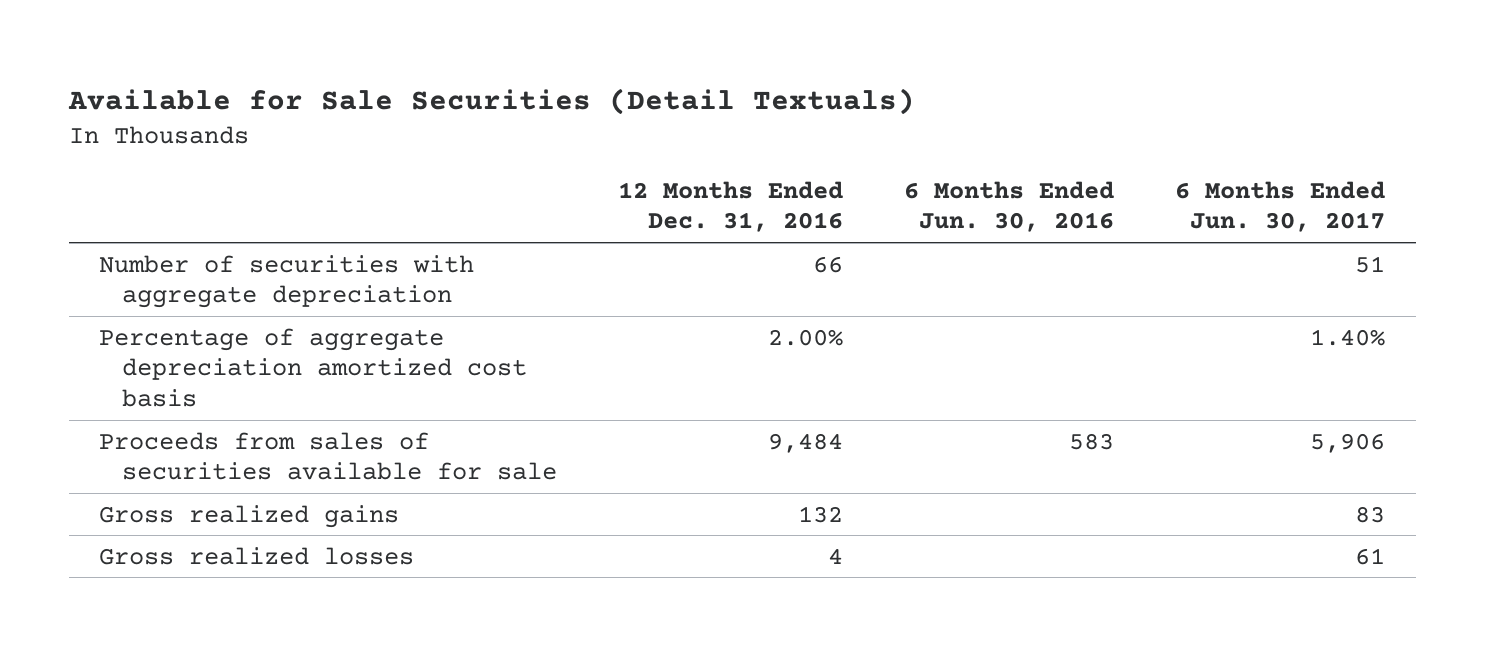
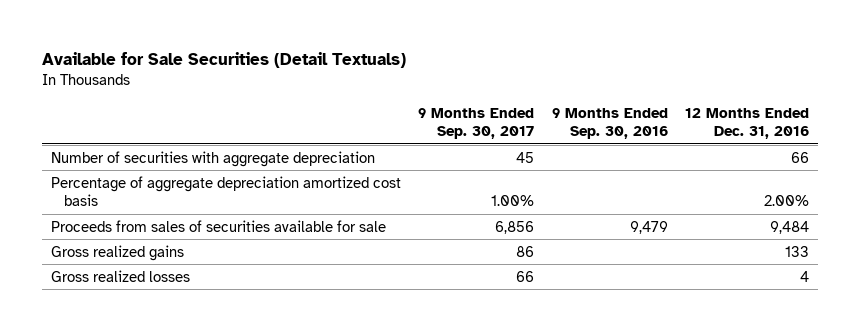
[904,180,1115,233] 6 Months Ended Jun. 30, 2016 -> none
[1175,180,1386,233] 6 Months Ended Jun. 30, 2017 -> none
none -> [418,107,535,140] 9 Months Ended Sep. 30, 2017
none -> [551,107,668,140] 9 Months Ended Sep. 30, 2016
[797,505,843,523] 132 -> [785,245,810,257] 133

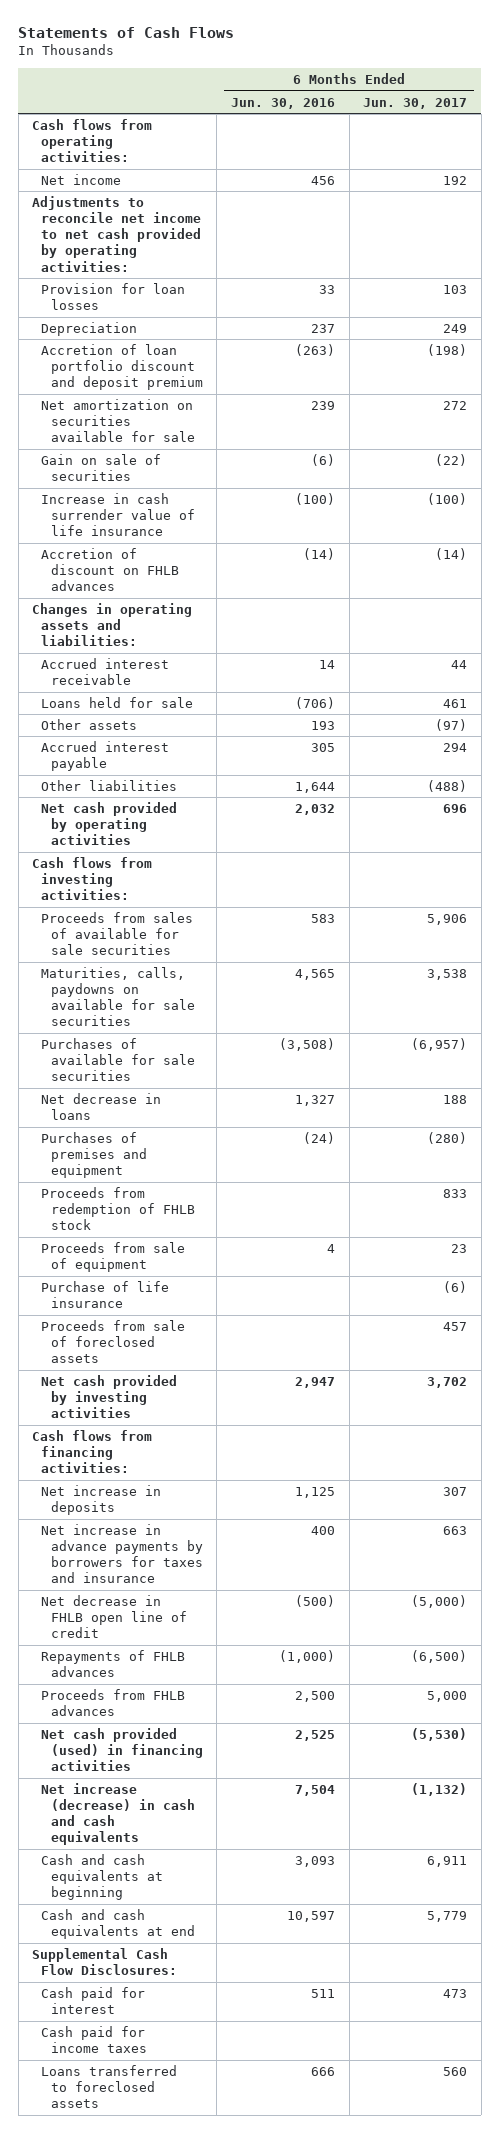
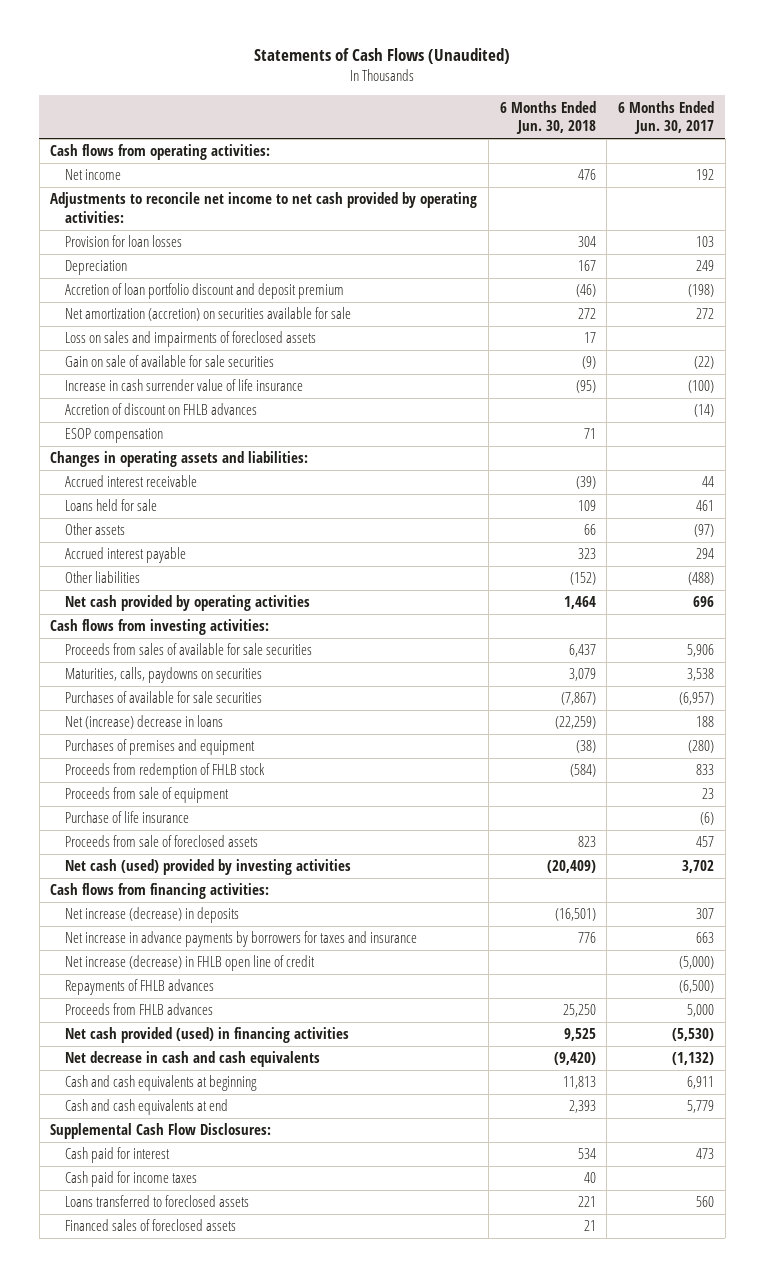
[18,27,235,39] Statements of Cash Flows -> [254,48,511,65] Statements of Cash Flows (Unaudited)
[230,97,335,109] Jun. 30, 2016 -> none
none -> [499,100,596,135] 6 Months Ended Jun. 30, 2018
[41,398,195,443] Net amortization on securities available for sale -> [65,307,352,322] Net amortization (accretion) on securities available for sale
none -> [65,331,317,348] Loss on sales and impairments of foreclosed assets
[41,453,162,482] Gain on sale of securities -> [65,355,275,368] Gain on sale of available for sale securities
none -> [65,428,164,444] ESOP compensation
[41,966,195,1027] Maturities, calls, paydowns on available for sale securities -> [65,667,263,684] Maturities, calls, paydowns on securities
[41,1092,162,1121] Net decrease in loans -> [65,715,224,730] Net (increase) decrease in loans
[41,1374,178,1419] Net cash provided by investing activities -> [65,859,352,876] Net cash (used) provided by investing activities
[41,1484,162,1516] Net increase in deposits -> [65,907,240,924] Net increase (decrease) in deposits
[41,1594,187,1639] Net decrease in FHLB open line of credit -> [65,955,316,972] Net increase (decrease) in FHLB open line of credit
[41,1782,195,1846] Net increase (decrease) in cash and cash equivalents -> [65,1051,321,1068] Net decrease in cash and cash equivalents
none -> [65,1219,237,1232] Financed sales of foreclosed assets

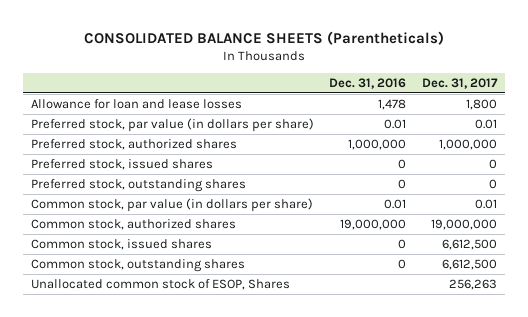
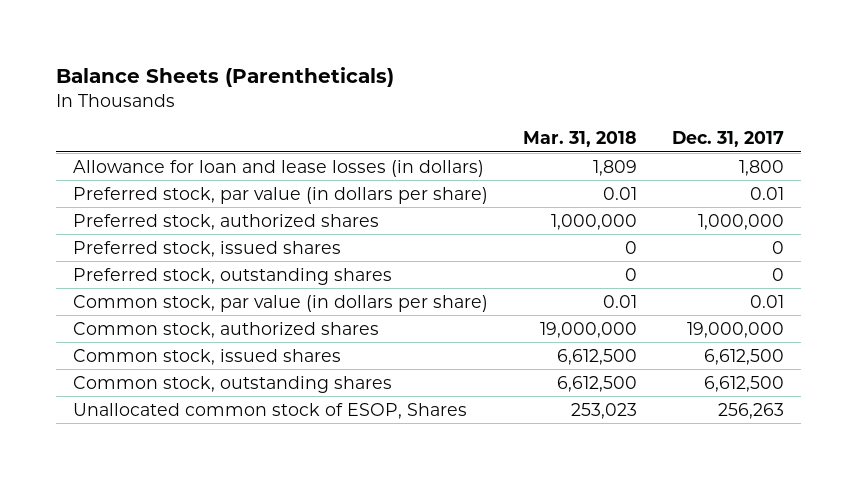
[83,30,444,45] CONSOLIDATED BALANCE SHEETS (Parentheticals) -> [56,67,395,88] Balance Sheets (Parentheticals)
[329,78,407,90] Dec. 31, 2016 -> none
none -> [522,131,637,148] Mar. 31, 2018
[30,99,242,110] Allowance for loan and lease losses -> [73,159,485,177] Allowance for loan and lease losses (in dollars)

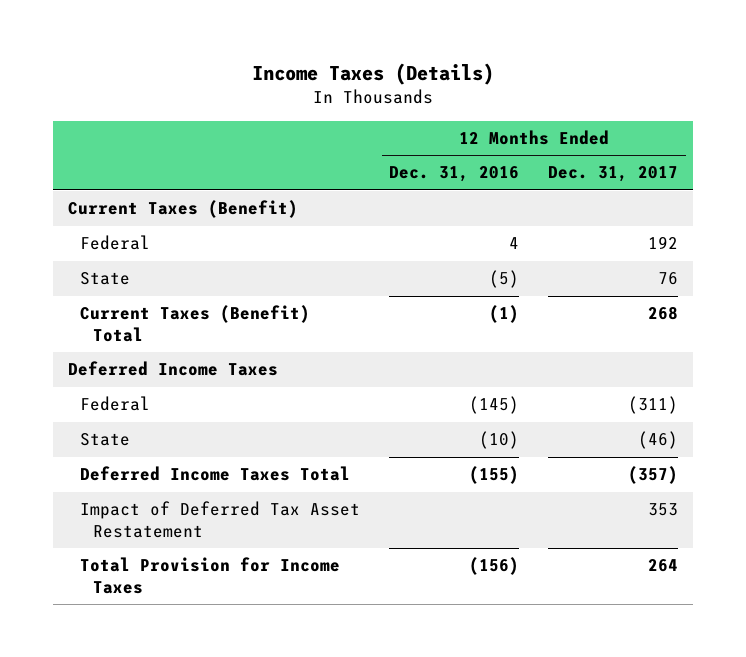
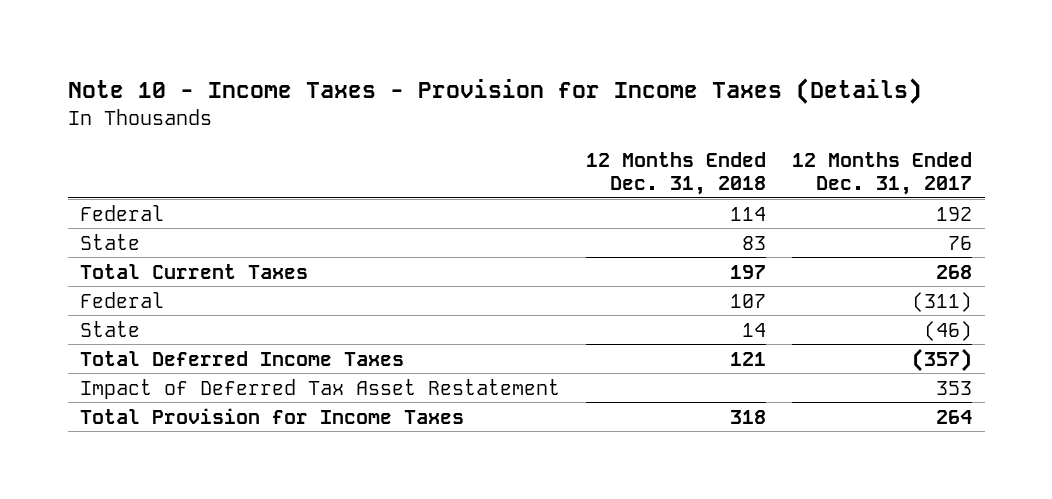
[252,63,495,86] Income Taxes (Details) -> [67,78,922,105] Note 10 - Income Taxes - Provision for Income Taxes (Details)
[389,166,520,183] Dec. 31, 2016 -> none
none -> [586,151,767,195] 12 Months Ended Dec. 31, 2018
[67,200,298,219] Current Taxes (Benefit) -> none
[67,361,278,377] Deferred Income Taxes -> none
[80,305,311,342] Current Taxes (Benefit) Total -> [80,263,309,279] Total Current Taxes
[80,466,351,482] Deferred Income Taxes Total -> [80,350,405,366] Total Deferred Income Taxes

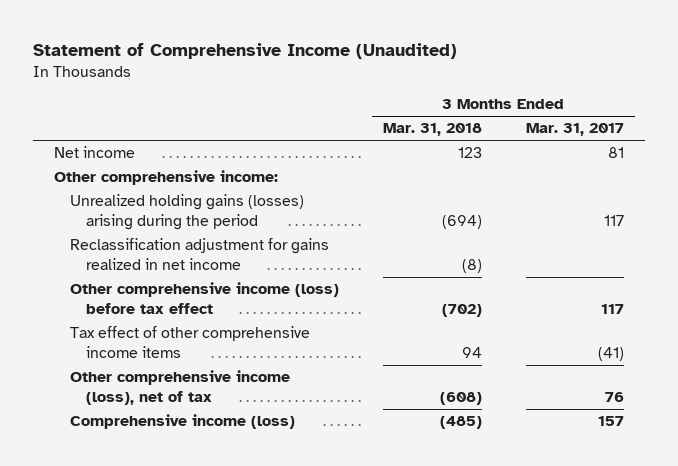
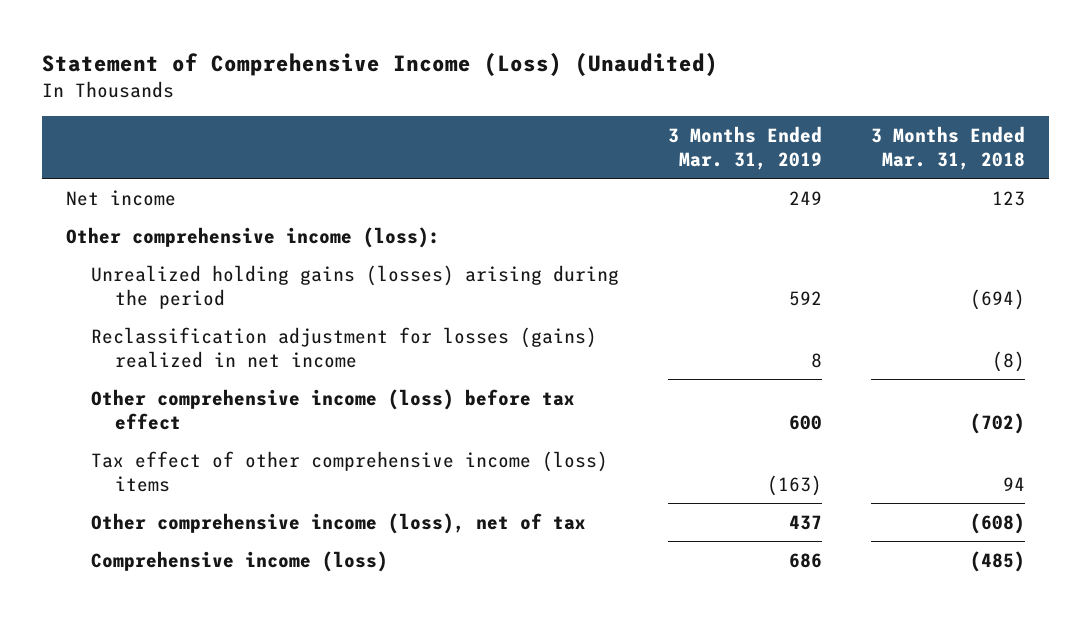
[32,43,457,60] Statement of Comprehensive Income (Unaudited) -> [41,53,718,77] Statement of Comprehensive Income (Loss) (Unaudited)
[525,123,624,137] Mar. 31, 2017 -> none
none -> [667,125,822,171] 3 Months Ended Mar. 31, 2019
[54,170,279,186] Other comprehensive income: -> [66,226,441,248] Other comprehensive income (loss):
[70,238,330,270] Reclassification adjustment for gains realized in net income -> [90,326,597,369] Reclassification adjustment for losses (gains) realized in net income
[70,326,311,358] Tax effect of other comprehensive income items -> [90,450,608,493] Tax effect of other comprehensive income (loss) items

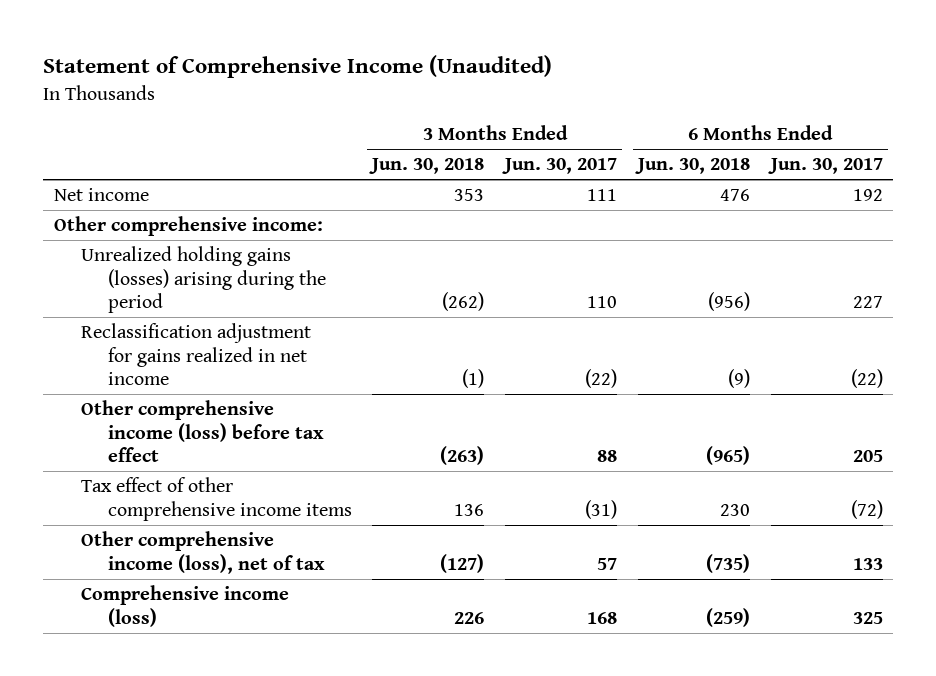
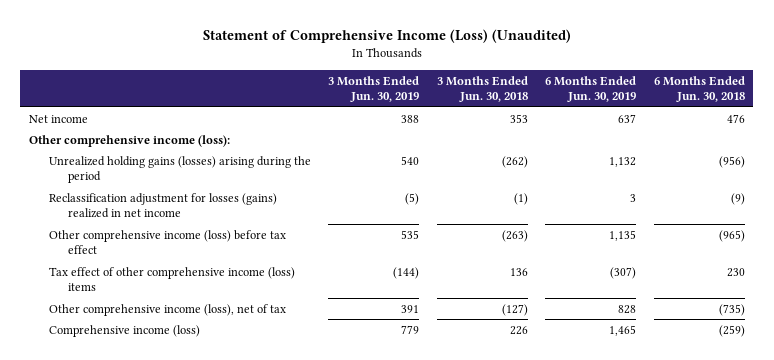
[43,55,553,79] Statement of Comprehensive Income (Unaudited) -> [202,28,571,43] Statement of Comprehensive Income (Loss) (Unaudited)
[502,158,618,175] Jun. 30, 2017 -> none
[767,158,883,175] Jun. 30, 2017 -> none
none -> [328,75,420,103] 3 Months Ended Jun. 30, 2019
none -> [545,75,637,103] 6 Months Ended Jun. 30, 2019
[53,216,323,237] Other comprehensive income: -> [28,134,230,147] Other comprehensive income (loss):
[80,323,311,385] Reclassification adjustment for gains realized in net income -> [48,192,277,219] Reclassification adjustment for losses (gains) realized in net income
[80,477,352,521] Tax effect of other comprehensive income items -> [48,266,295,292] Tax effect of other comprehensive income (loss) items

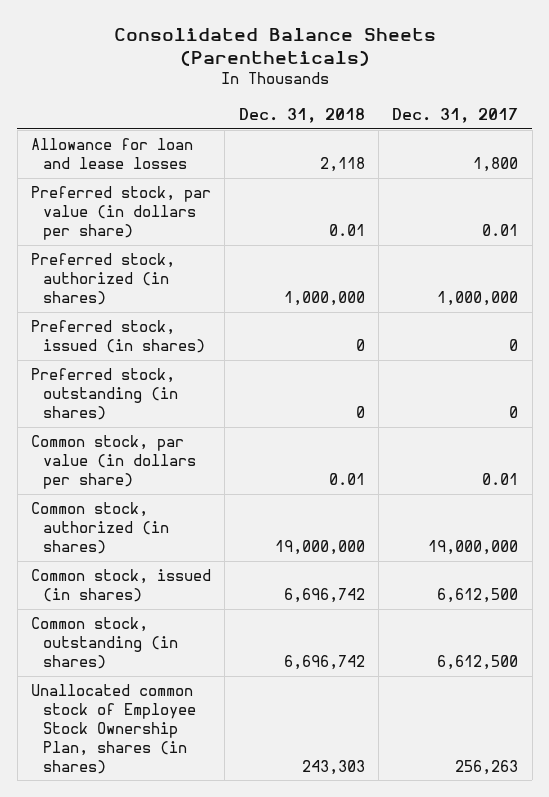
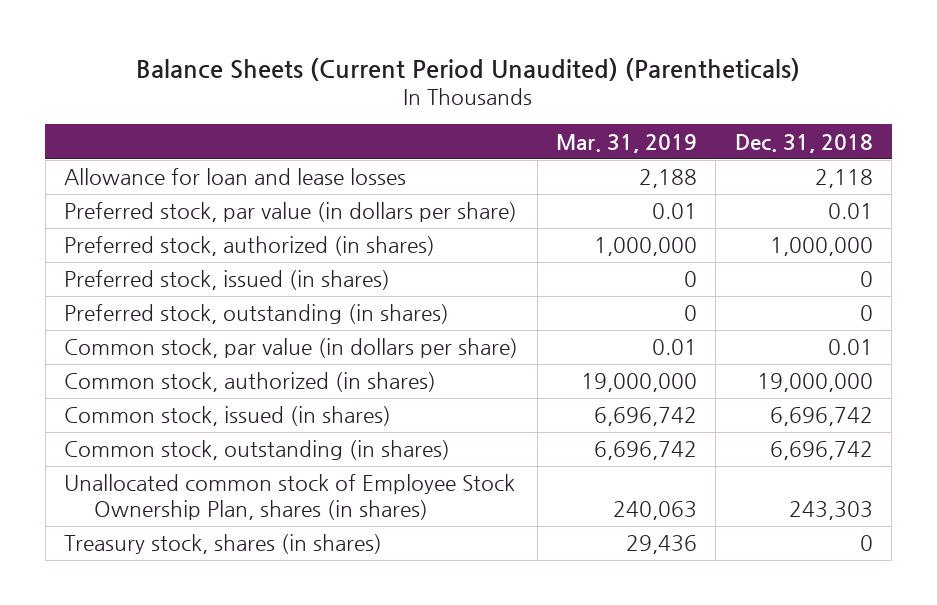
[113,27,436,67] Consolidated Balance Sheets (Parentheticals) -> [136,57,801,81] Balance Sheets (Current Period Unaudited) (Parentheticals)
[392,107,519,123] Dec. 31, 2017 -> none
none -> [555,133,697,153] Mar. 31, 2019
none -> [64,534,383,555] Treasury stock, shares (in shares)

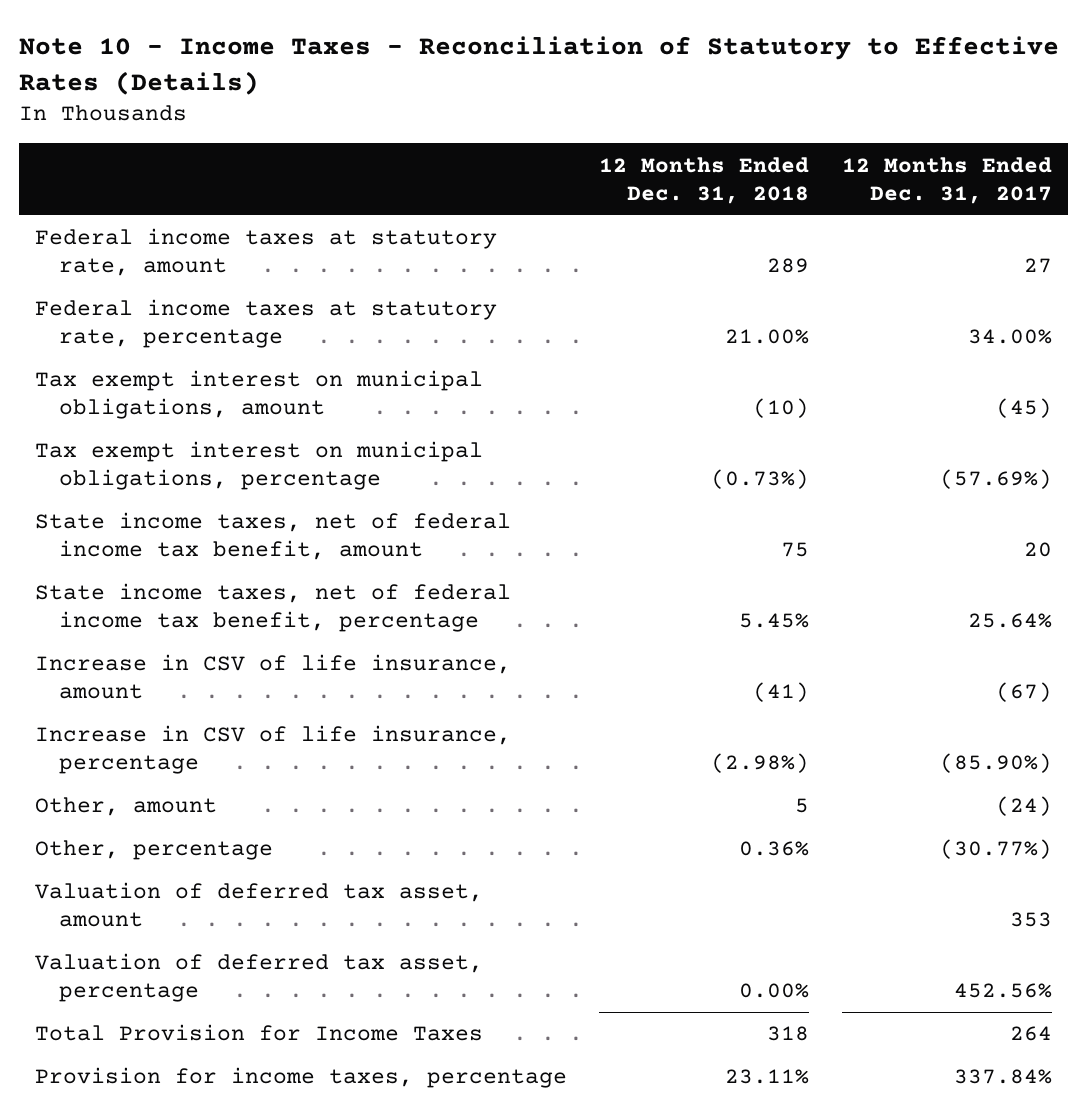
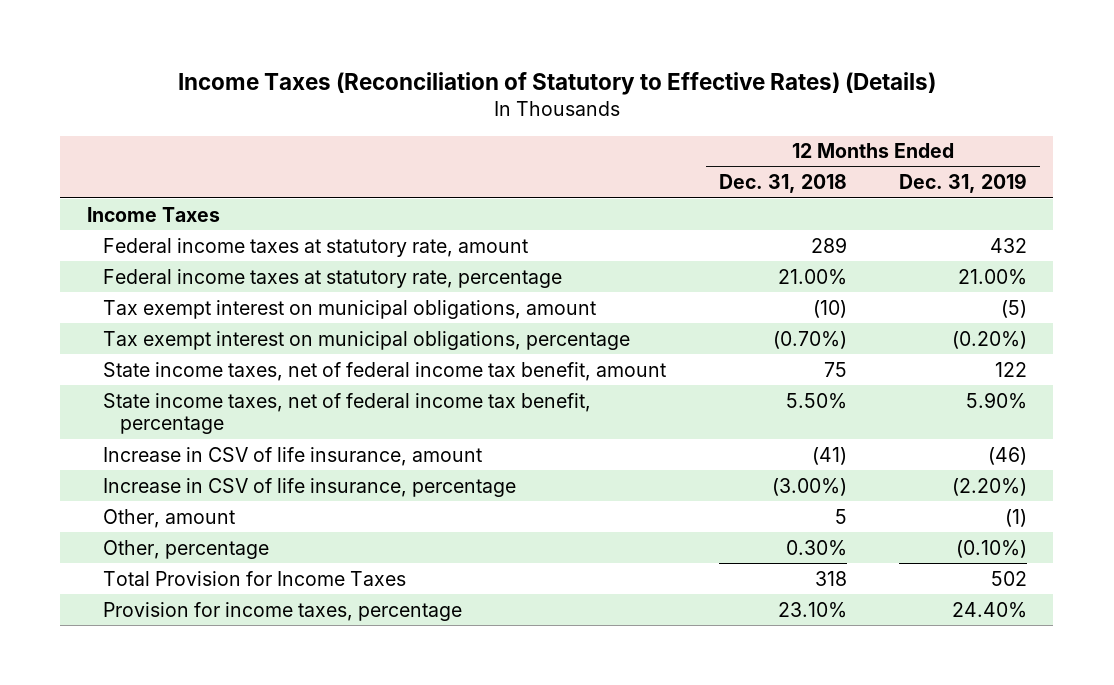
[18,36,1059,95] Note 10 - Income Taxes - Reconciliation of Statutory to Effective Rates (Details) -> [177,72,936,96] Income Taxes (Reconciliation of Statutory to Effective Rates) (Details)
[841,156,1052,204] 12 Months Ended Dec. 31, 2017 -> none
none -> [899,173,1028,194] Dec. 31, 2019
none -> [86,206,220,222] Income Taxes
[711,469,810,490] (0.73%) -> [772,330,847,349] (0.70%)
[739,613,810,629] 5.45% -> [785,392,847,409] 5.50%
[711,753,810,774] (2.98%) -> [771,477,847,496] (3.00%)
[34,882,483,928] Valuation of deferred tax asset, amount -> none
[34,953,483,1003] Valuation of deferred tax asset, percentage -> none
[739,841,810,857] 0.36% -> [785,539,847,556] 0.30%
[725,1069,810,1085] 23.11% -> [777,601,847,618] 23.10%

